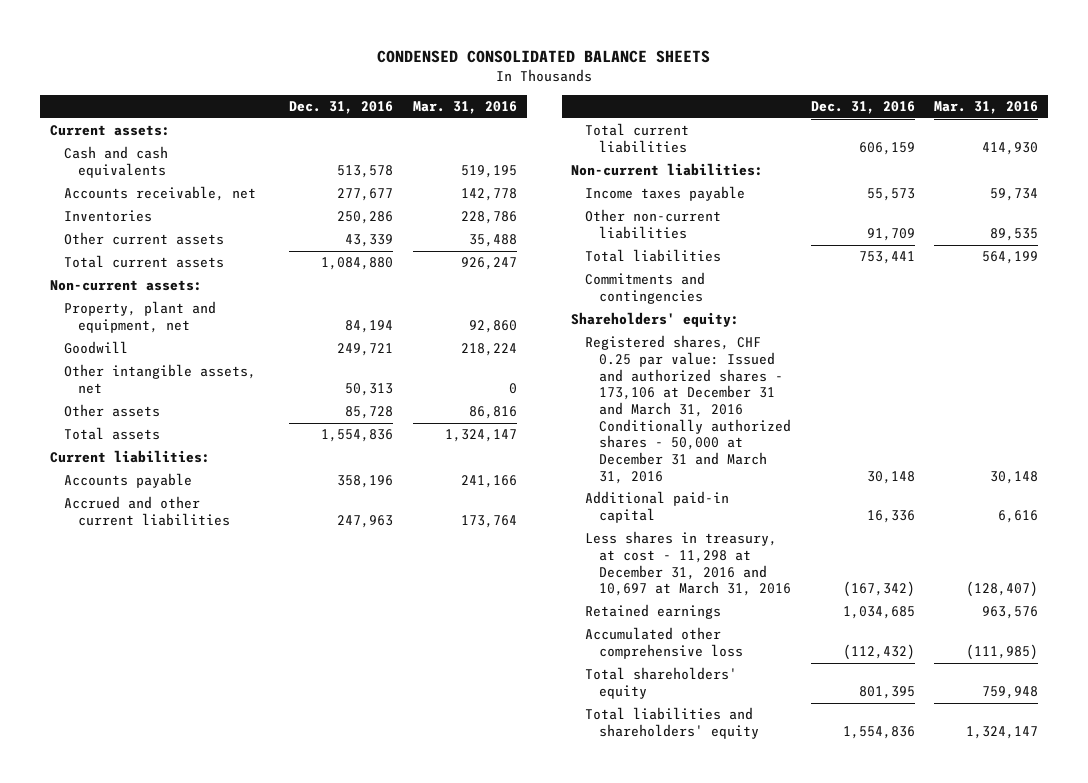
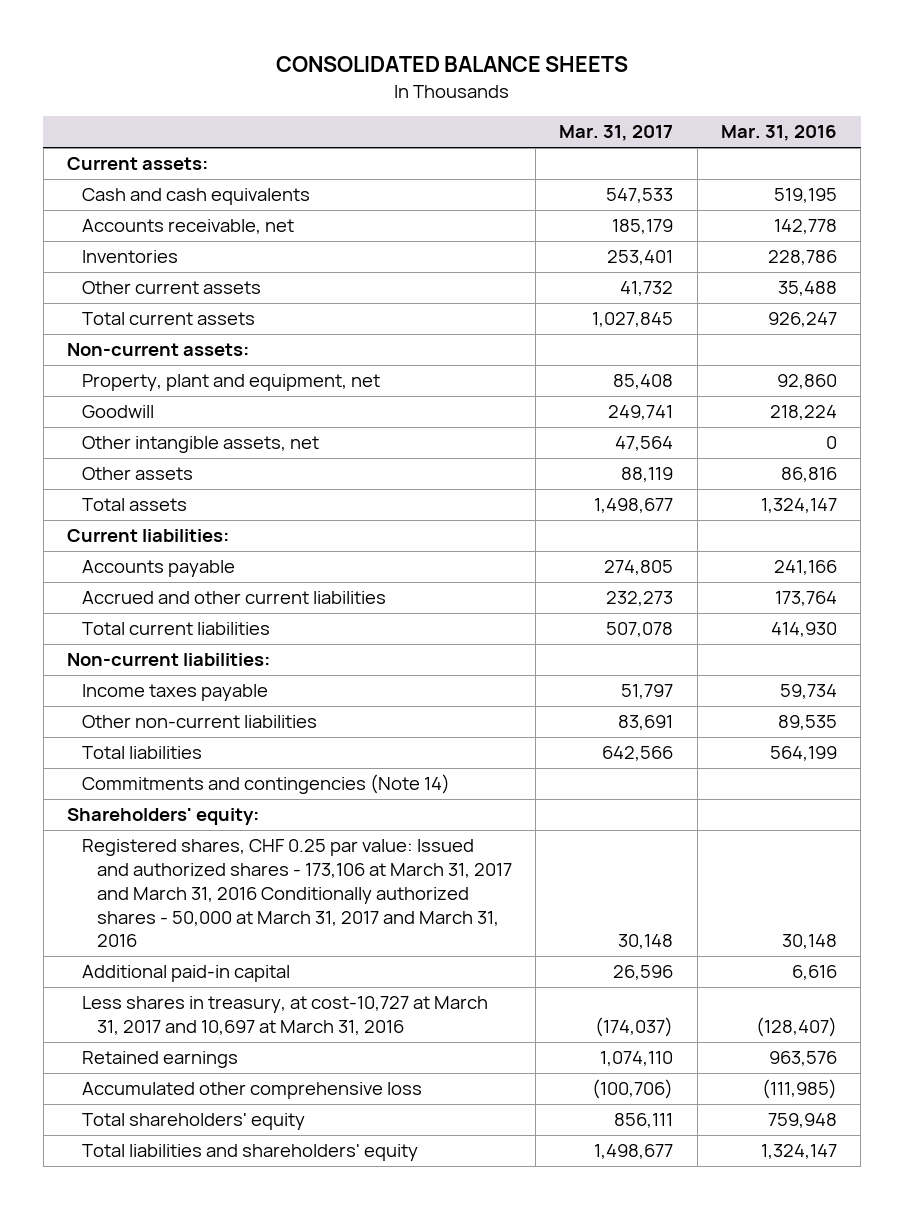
[377,49,711,63] CONDENSED CONSOLIDATED BALANCE SHEETS -> [276,56,629,73] CONSOLIDATED BALANCE SHEETS
[289,101,394,115] Dec. 31, 2016 -> none
none -> [559,125,674,142] Mar. 31, 2017
[585,272,706,305] Commitments and contingencies -> [82,774,451,795] Commitments and contingencies (Note 14)
[585,335,792,484] Registered shares, CHF 0.25 par value: Issued and authorized shares - 173,106 at December 31 and March 31, 2016 Conditionally authorized shares - 50,000 at December 31 and March 31, 2016 -> [82,839,512,948] Registered shares, CHF 0.25 par value: Issued and authorized shares - 173,106 at March 31, 2017 and March 31, 2016 Conditionally authorized shares - 50,000 at March 31, 2017 and March 31, 2016
[585,531,792,597] Less shares in treasury, at cost - 11,298 at December 31, 2016 and 10,697 at March 31, 2016 -> [82,996,489,1036] Less shares in treasury, at cost-10,727 at March 31, 2017 and 10,697 at March 31, 2016

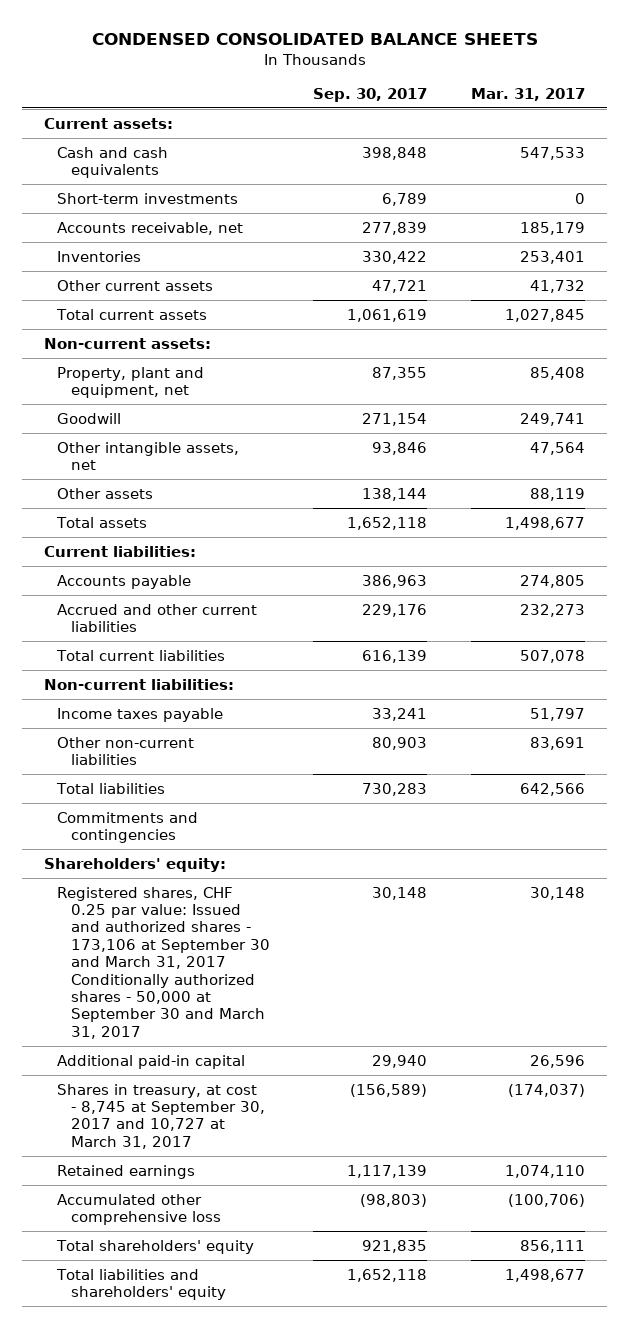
[276,56,629,73] CONSOLIDATED BALANCE SHEETS -> [91,32,538,45] CONDENSED CONSOLIDATED BALANCE SHEETS
[721,125,838,142] Mar. 31, 2016 -> none
none -> [313,87,428,102] Sep. 30, 2017
none -> [57,192,239,204] Short-term investments
[82,774,451,795] Commitments and contingencies (Note 14) -> [57,811,199,844] Commitments and contingencies
[82,839,512,948] Registered shares, CHF 0.25 par value: Issued and authorized shares - 173,106 at March 31, 2017 and March 31, 2016 Conditionally authorized shares - 50,000 at March 31, 2017 and March 31, 2016 -> [57,886,270,1039] Registered shares, CHF 0.25 par value: Issued and authorized shares - 173,106 at September 30 and March 31, 2017 Conditionally authorized shares - 50,000 at September 30 and March 31, 2017
[82,996,489,1036] Less shares in treasury, at cost-10,727 at March 31, 2017 and 10,697 at March 31, 2016 -> [57,1083,265,1149] Shares in treasury, at cost - 8,745 at September 30, 2017 and 10,727 at March 31, 2017

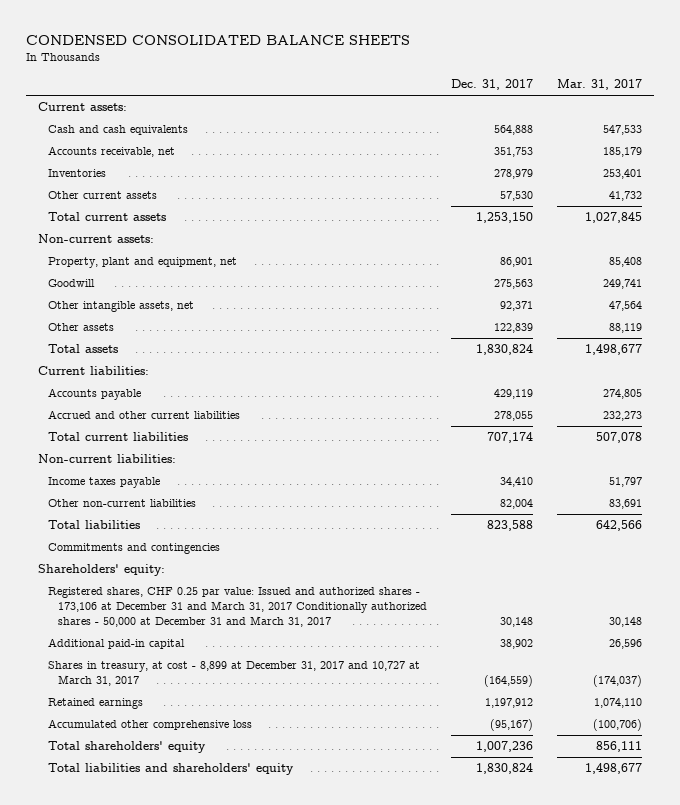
[313,87,428,102] Sep. 30, 2017 -> none
none -> [451,79,534,91] Dec. 31, 2017
[57,192,239,204] Short-term investments -> none
[57,886,270,1039] Registered shares, CHF 0.25 par value: Issued and authorized shares - 173,106 at September 30 and March 31, 2017 Conditionally authorized shares - 50,000 at September 30 and March 31, 2017 -> [48,587,428,627] Registered shares, CHF 0.25 par value: Issued and authorized shares - 173,106 at December 31 and March 31, 2017 Conditionally authorized shares - 50,000 at December 31 and March 31, 2017
[57,1083,265,1149] Shares in treasury, at cost - 8,745 at September 30, 2017 and 10,727 at March 31, 2017 -> [48,661,421,687] Shares in treasury, at cost - 8,899 at December 31, 2017 and 10,727 at March 31, 2017

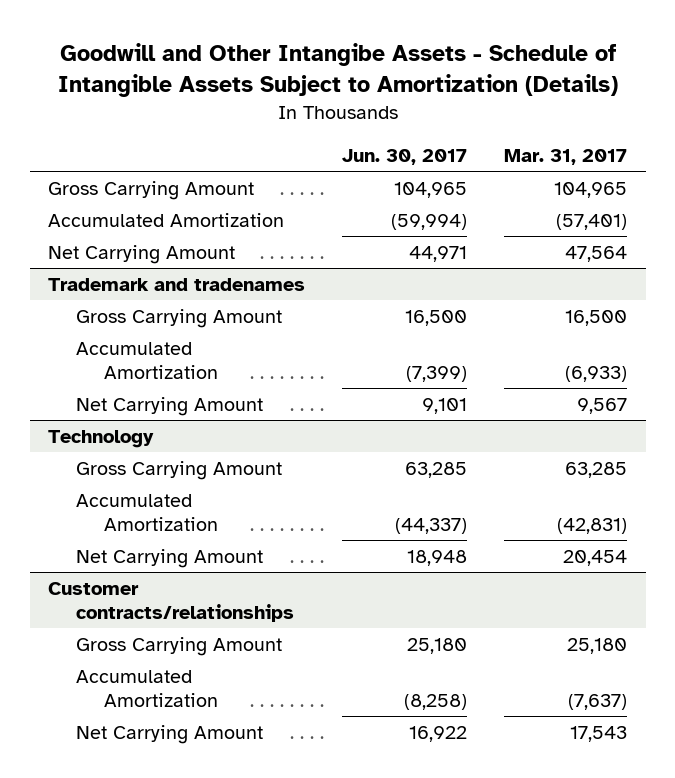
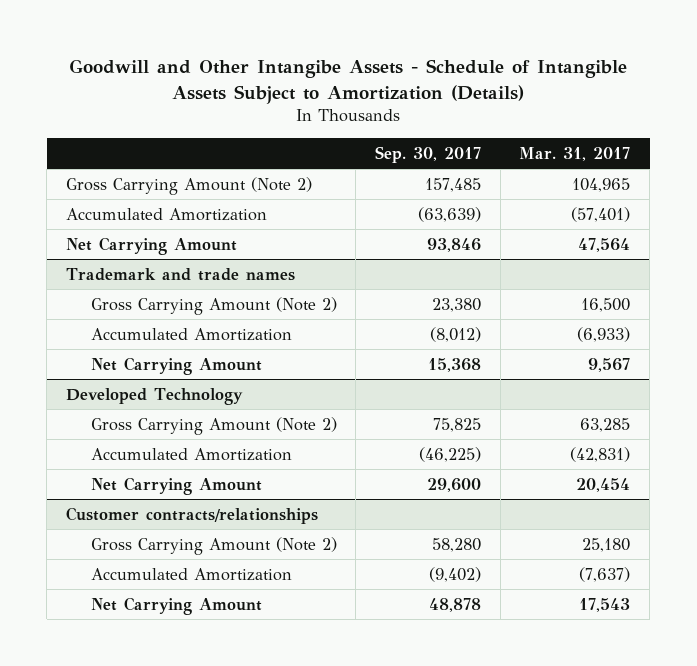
[342,149,468,166] Jun. 30, 2017 -> none
none -> [375,145,482,163] Sep. 30, 2017
[48,180,255,200] Gross Carrying Amount -> [66,176,313,195] Gross Carrying Amount (Note 2)
[48,277,306,291] Trademark and tradenames -> [66,267,296,281] Trademark and trade names
[76,308,283,328] Gross Carrying Amount -> [90,296,337,315] Gross Carrying Amount (Note 2)
[48,429,155,448] Technology -> [66,387,244,405] Developed Technology
[76,460,283,480] Gross Carrying Amount -> [90,416,337,435] Gross Carrying Amount (Note 2)
[76,636,283,656] Gross Carrying Amount -> [90,536,337,555] Gross Carrying Amount (Note 2)

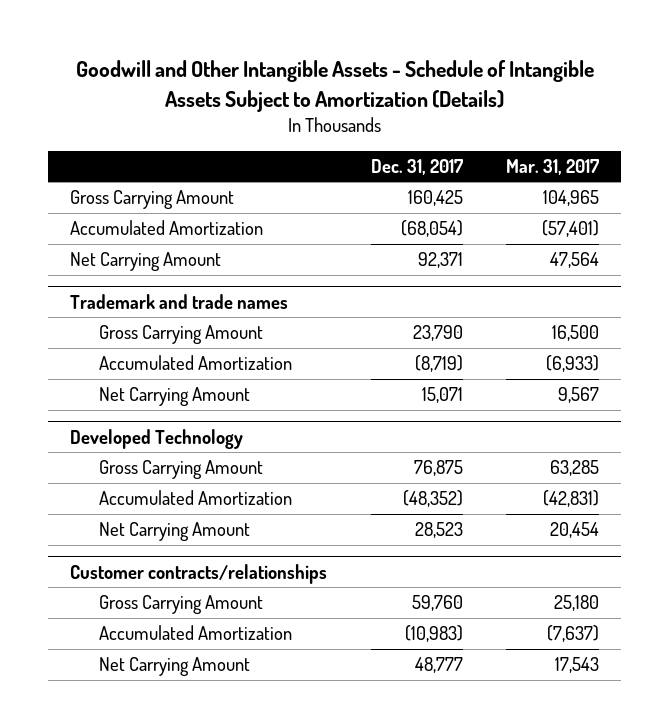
[69,58,628,104] Goodwill and Other Intangibe Assets - Schedule of Intangible Assets Subject to Amortization (Details) -> [75,60,594,112] Goodwill and Other Intangible Assets - Schedule of Intangible Assets Subject to Amortization (Details)
[375,145,482,163] Sep. 30, 2017 -> none
none -> [370,158,463,175] Dec. 31, 2017
[66,176,313,195] Gross Carrying Amount (Note 2) -> [70,190,235,210] Gross Carrying Amount
[90,296,337,315] Gross Carrying Amount (Note 2) -> [98,325,263,345] Gross Carrying Amount
[90,416,337,435] Gross Carrying Amount (Note 2) -> [98,460,263,480] Gross Carrying Amount
[90,536,337,555] Gross Carrying Amount (Note 2) -> [98,595,263,615] Gross Carrying Amount

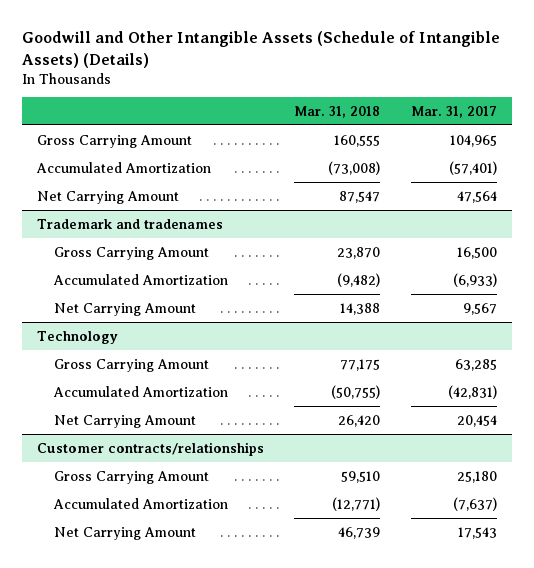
[75,60,594,112] Goodwill and Other Intangible Assets - Schedule of Intangible Assets Subject to Amortization (Details) -> [21,31,500,68] Goodwill and Other Intangible Assets (Schedule of Intangible Assets) (Details)
[370,158,463,175] Dec. 31, 2017 -> none
none -> [294,105,381,118] Mar. 31, 2018
[70,293,289,309] Trademark and trade names -> [36,218,223,229] Trademark and tradenames
[70,428,244,449] Developed Technology -> [36,330,118,344] Technology

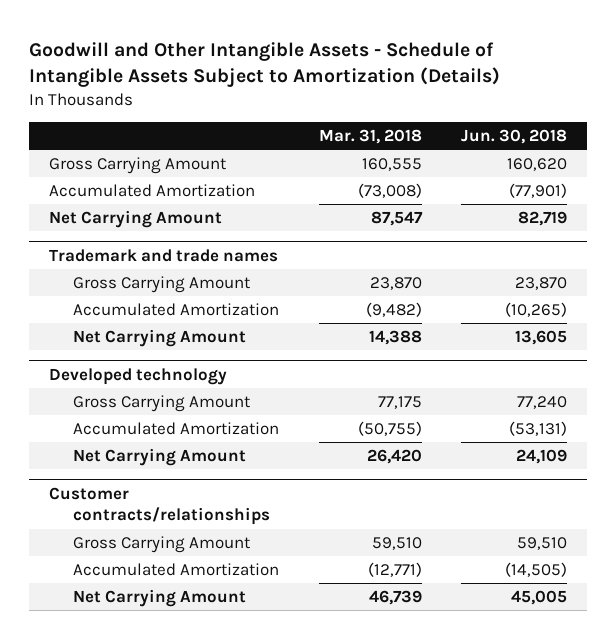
[21,31,500,68] Goodwill and Other Intangible Assets (Schedule of Intangible Assets) (Details) -> [29,41,501,88] Goodwill and Other Intangible Assets - Schedule of Intangible Assets Subject to Amortization (Details)
[410,105,497,118] Mar. 31, 2017 -> none
none -> [461,128,568,144] Jun. 30, 2018
[36,218,223,229] Trademark and tradenames -> [49,248,279,262] Trademark and trade names
[36,330,118,344] Technology -> [49,367,228,385] Developed technology

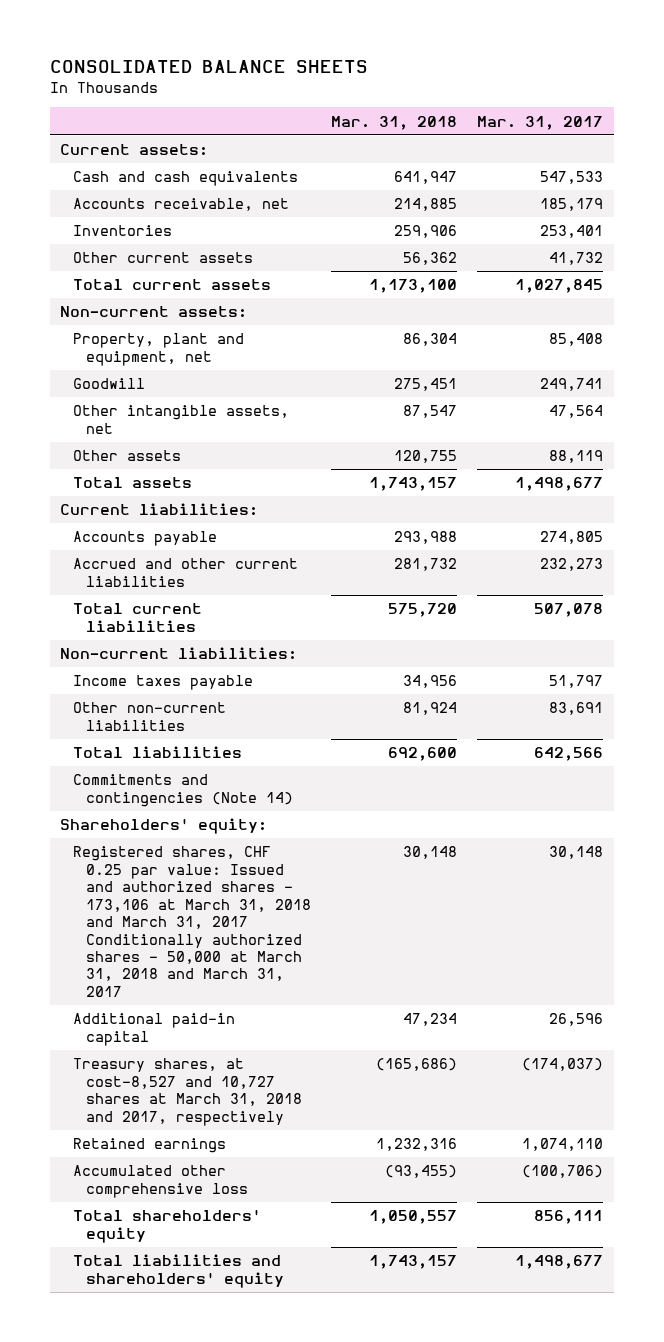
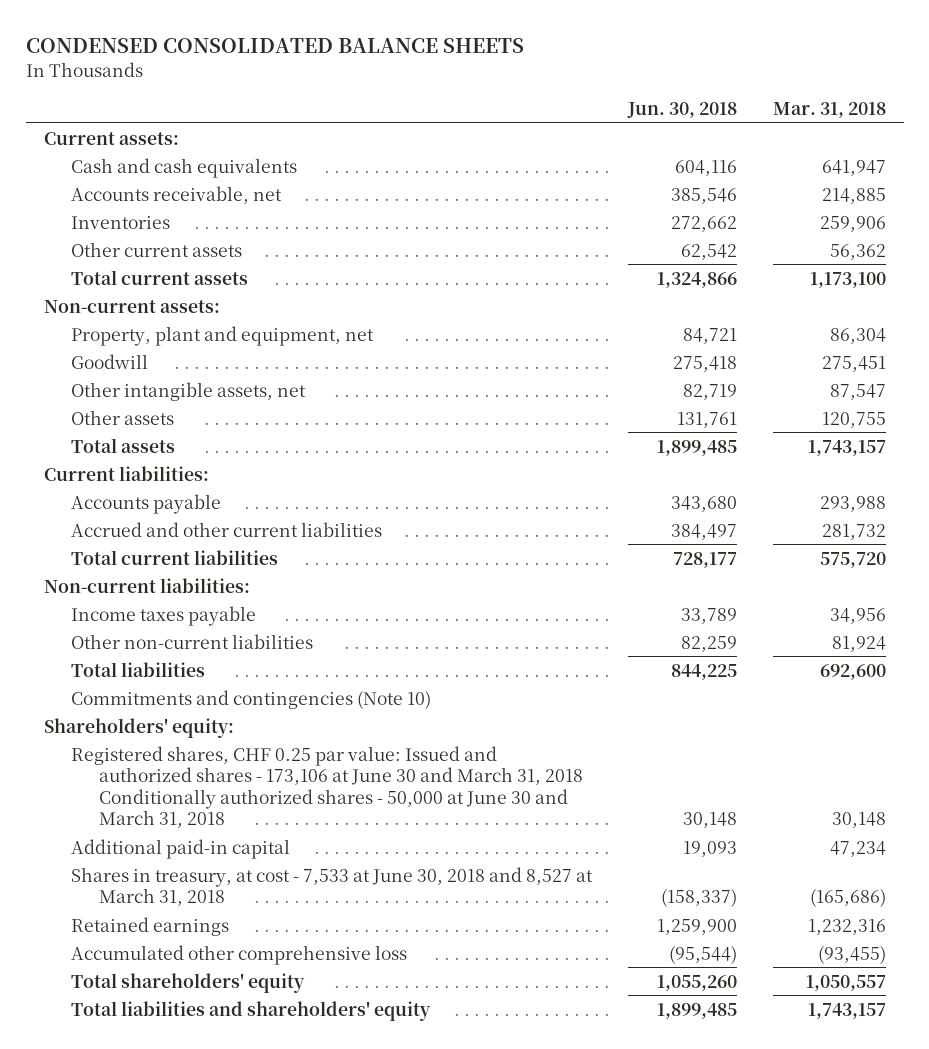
[50,59,369,73] CONSOLIDATED BALANCE SHEETS -> [25,37,524,53] CONDENSED CONSOLIDATED BALANCE SHEETS
[477,115,604,130] Mar. 31, 2017 -> none
none -> [626,101,737,118] Jun. 30, 2018
[73,774,294,807] Commitments and contingencies (Note 14) -> [71,689,432,709] Commitments and contingencies (Note 10)
[73,846,312,997] Registered shares, CHF 0.25 par value: Issued and authorized shares - 173,106 at March 31, 2018 and March 31, 2017 Conditionally authorized shares - 50,000 at March 31, 2018 and March 31, 2017 -> [71,745,583,829] Registered shares, CHF 0.25 par value: Issued and authorized shares - 173,106 at June 30 and March 31, 2018 Conditionally authorized shares - 50,000 at June 30 and March 31, 2018
[73,1058,303,1126] Treasury shares, at cost-8,527 and 10,727 shares at March 31, 2018 and 2017, respectively -> [71,866,594,907] Shares in treasury, at cost - 7,533 at June 30, 2018 and 8,527 at March 31, 2018

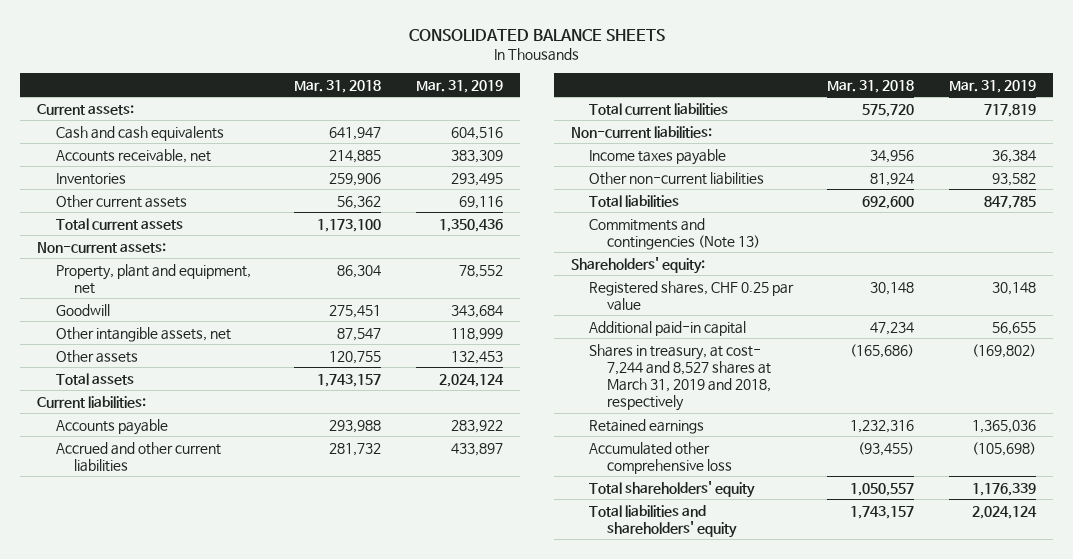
[25,37,524,53] CONDENSED CONSOLIDATED BALANCE SHEETS -> [408,29,665,42] CONSOLIDATED BALANCE SHEETS
[626,101,737,118] Jun. 30, 2018 -> none
none -> [415,79,503,93] Mar. 31, 2019
[71,689,432,709] Commitments and contingencies (Note 10) -> [588,217,761,250] Commitments and contingencies (Note 13)
[71,745,583,829] Registered shares, CHF 0.25 par value: Issued and authorized shares - 173,106 at June 30 and March 31, 2018 Conditionally authorized shares - 50,000 at June 30 and March 31, 2018 -> [588,280,794,311] Registered shares, CHF 0.25 par value
[71,866,594,907] Shares in treasury, at cost - 7,533 at June 30, 2018 and 8,527 at March 31, 2018 -> [588,343,772,412] Shares in treasury, at cost- 7,244 and 8,527 shares at March 31, 2019 and 2018, respectively

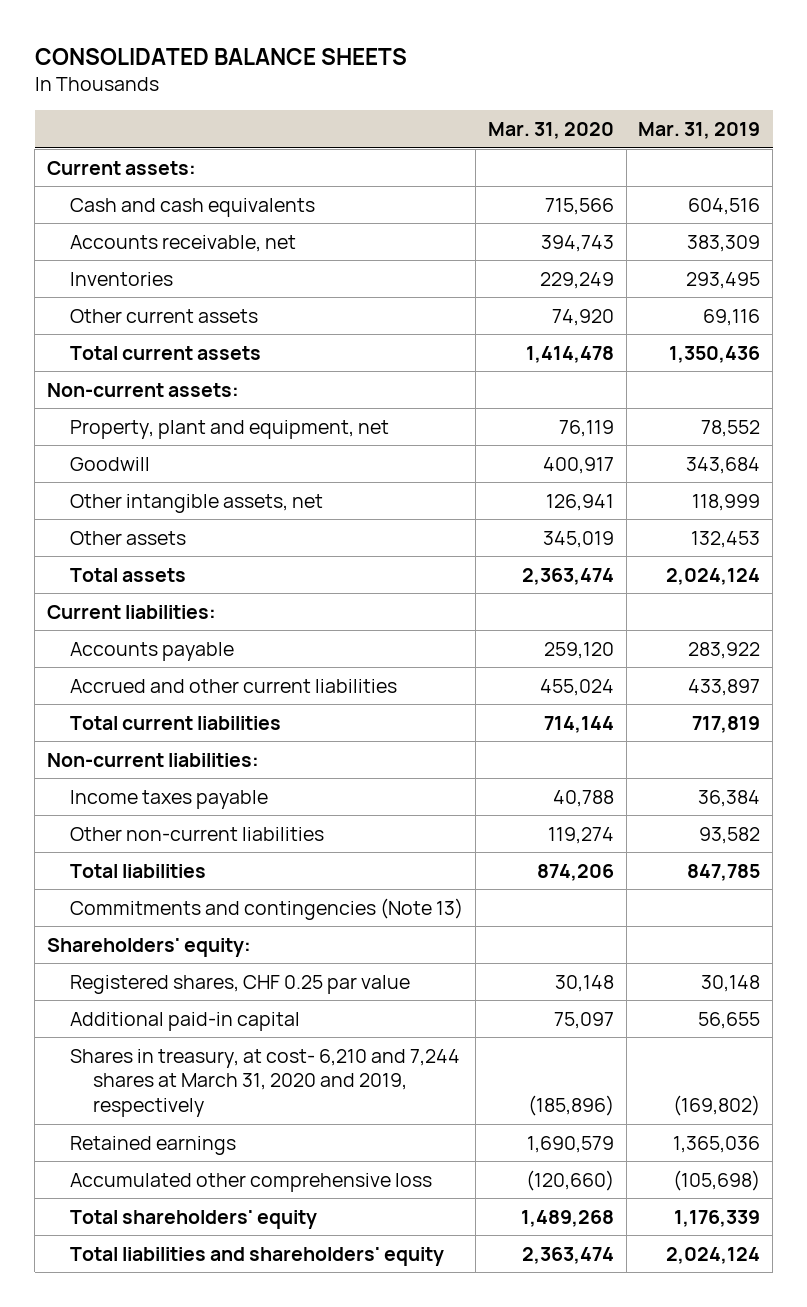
[294,79,382,93] Mar. 31, 2018 -> none
none -> [487,122,614,140] Mar. 31, 2020
[588,343,772,412] Shares in treasury, at cost- 7,244 and 8,527 shares at March 31, 2019 and 2018, respectively -> [70,1048,461,1118] Shares in treasury, at cost- 6,210 and 7,244 shares at March 31, 2020 and 2019, respectively

